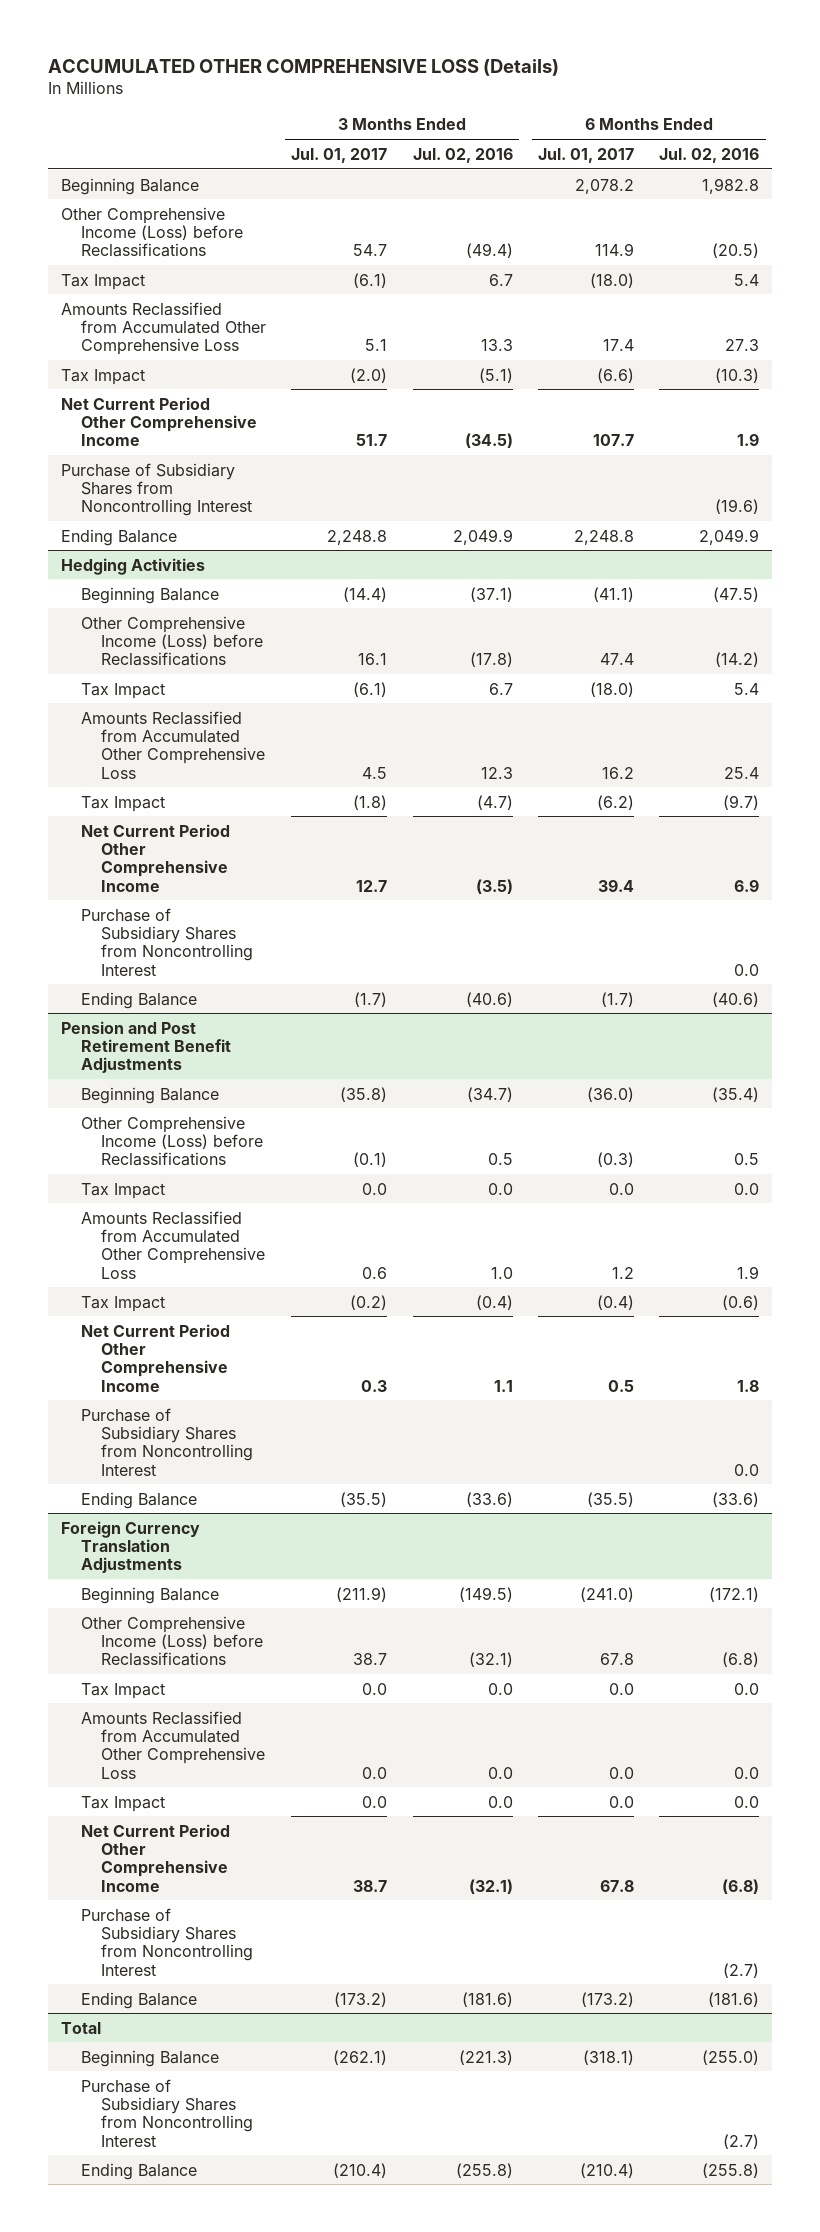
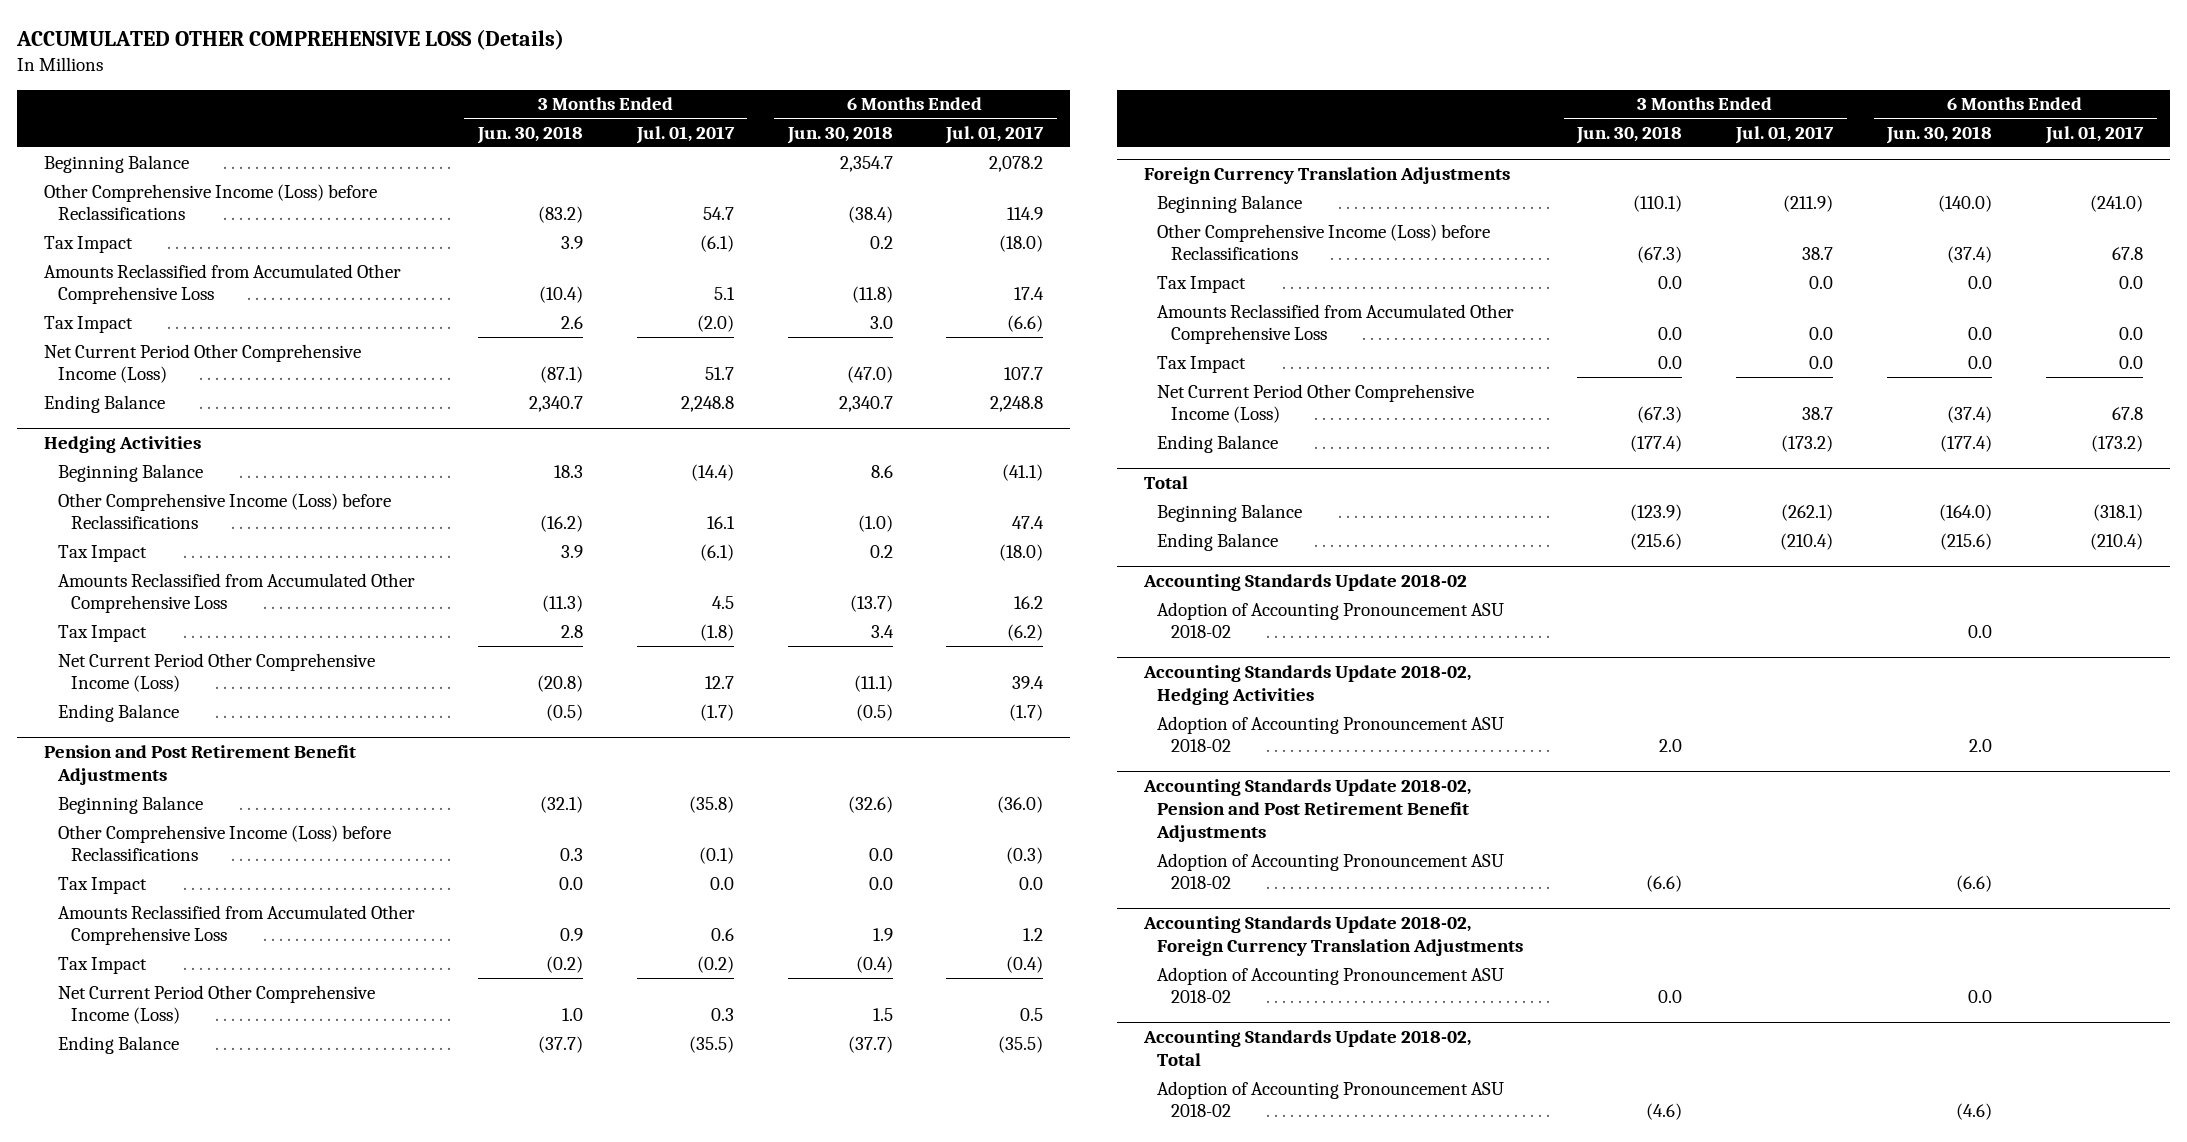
[412,147,513,163] Jul. 02, 2016 -> none
[659,147,760,163] Jul. 02, 2016 -> none
none -> [476,125,583,144] Jun. 30, 2018
none -> [786,125,893,144] Jun. 30, 2018
[60,462,252,517] Purchase of Subsidiary Shares from Noncontrolling Interest -> none
[60,396,257,447] Net Current Period Other Comprehensive Income -> [44,343,362,384] Net Current Period Other Comprehensive Income (Loss)
[80,907,254,976] Purchase of Subsidiary Shares from Noncontrolling Interest -> none
[80,823,230,892] Net Current Period Other Comprehensive Income -> [57,652,375,693] Net Current Period Other Comprehensive Income (Loss)
[80,1407,254,1476] Purchase of Subsidiary Shares from Noncontrolling Interest -> none
[80,1323,230,1392] Net Current Period Other Comprehensive Income -> [57,984,375,1025] Net Current Period Other Comprehensive Income (Loss)
[80,1907,254,1976] Purchase of Subsidiary Shares from Noncontrolling Interest -> none
[80,1823,230,1892] Net Current Period Other Comprehensive Income -> [1157,383,1475,424] Net Current Period Other Comprehensive Income (Loss)
[80,2078,254,2147] Purchase of Subsidiary Shares from Noncontrolling Interest -> none
none -> [1142,574,1467,592] Accounting Standards Update 2018-02
none -> [1157,601,1505,639] Adoption of Accounting Pronouncement ASU 2018-02
none -> [1142,665,1471,705] Accounting Standards Update 2018-02, Hedging Activities
none -> [1157,715,1505,753] Adoption of Accounting Pronouncement ASU 2018-02
none -> [1142,779,1471,842] Accounting Standards Update 2018-02, Pension and Post Retirement Benefit Adjustments
none -> [1157,852,1505,890] Adoption of Accounting Pronouncement ASU 2018-02
none -> [1142,916,1524,956] Accounting Standards Update 2018-02, Foreign Currency Translation Adjustments
none -> [1157,966,1505,1004] Adoption of Accounting Pronouncement ASU 2018-02
none -> [1142,1030,1471,1066] Accounting Standards Update 2018-02, Total
none -> [1157,1080,1505,1118] Adoption of Accounting Pronouncement ASU 2018-02

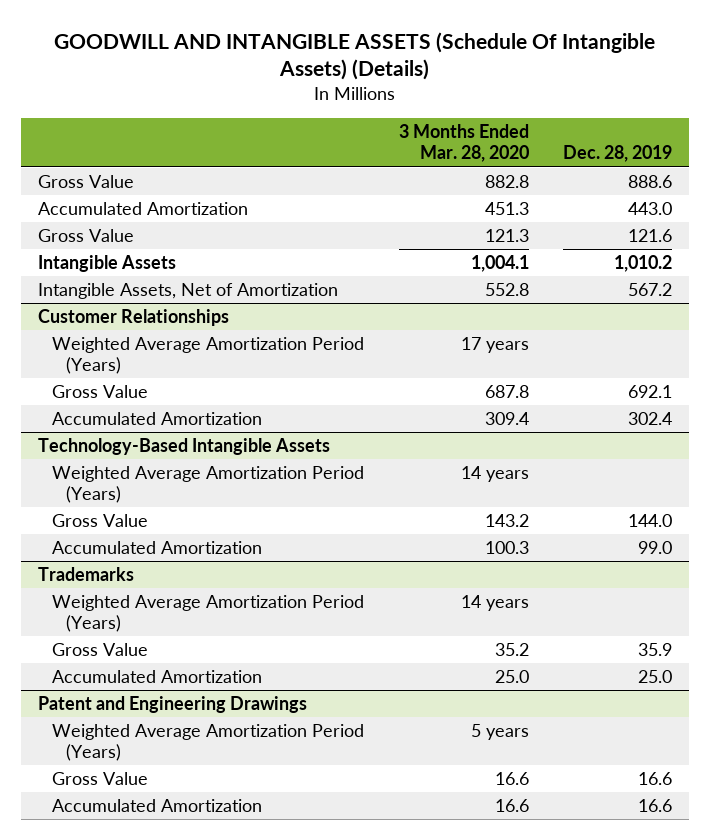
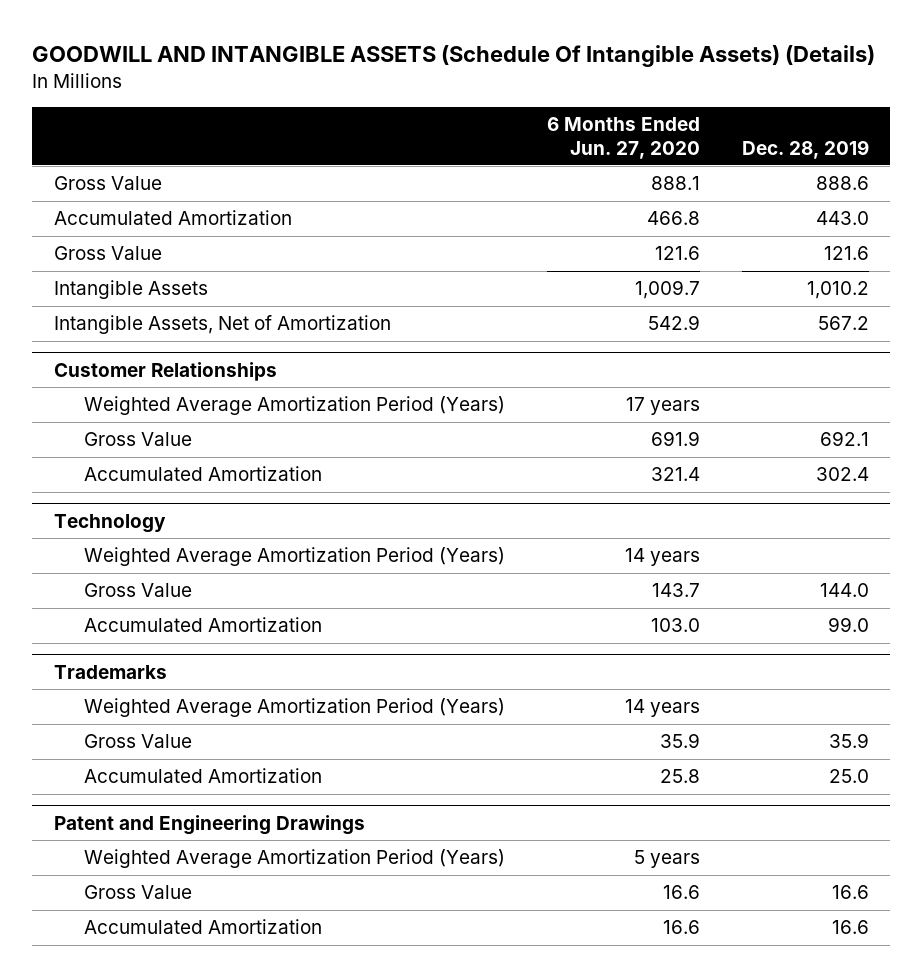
[398,124,529,163] 3 Months Ended Mar. 28, 2020 -> none
none -> [547,117,701,159] 6 Months Ended Jun. 27, 2020
[38,438,331,456] Technology-Based Intangible Assets -> [53,513,166,533] Technology

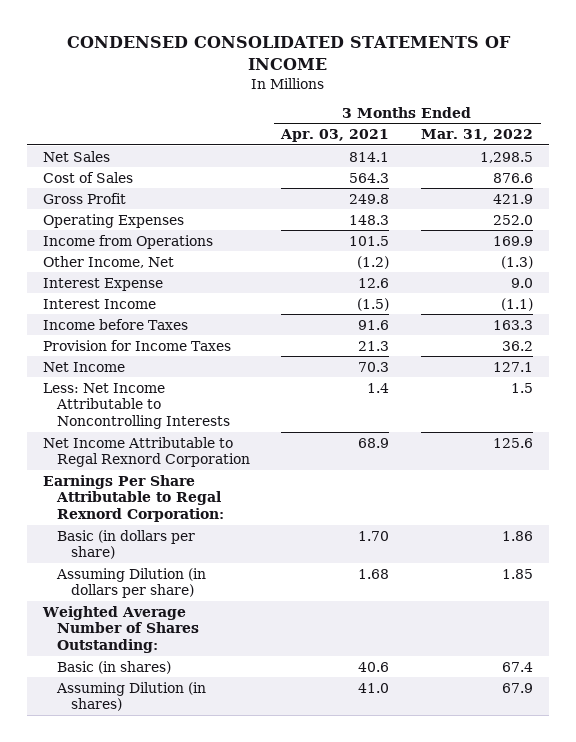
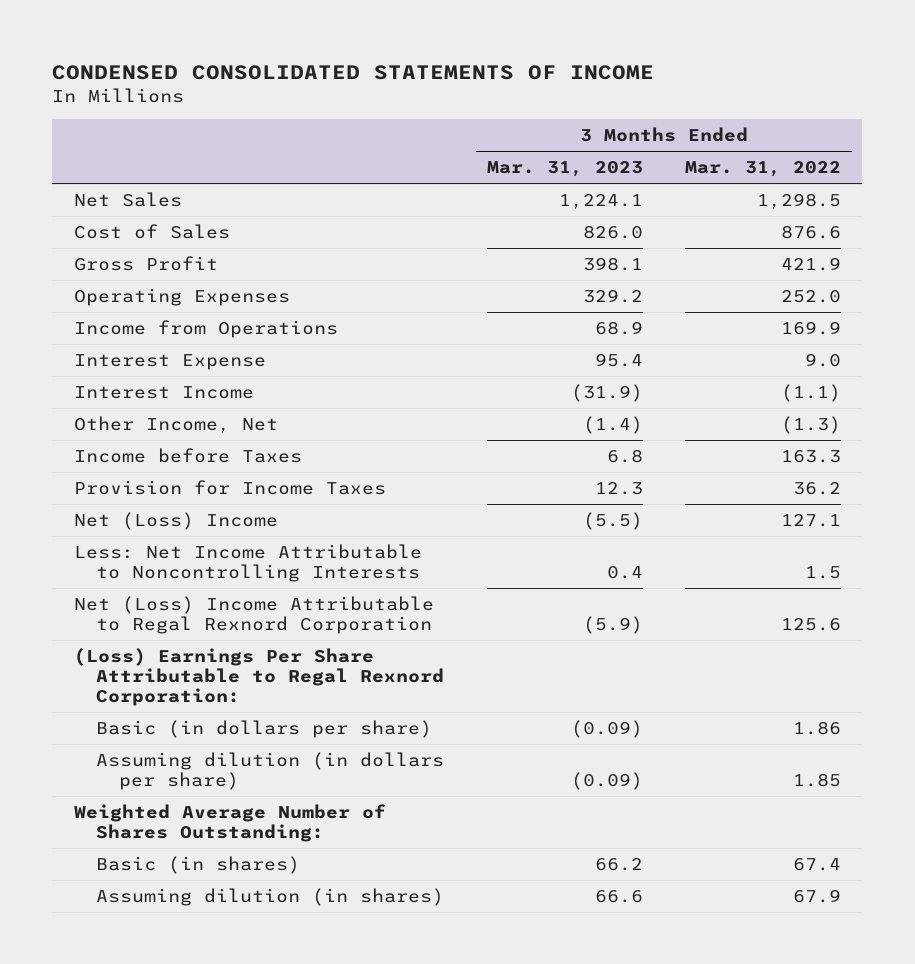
[280,129,390,143] Apr. 03, 2021 -> none
none -> [486,161,643,178] Mar. 31, 2023
[42,255,174,268] Other Income, Net -> [73,416,278,434] Other Income, Net
[42,361,125,372] Net Income -> [73,512,278,531] Net (Loss) Income
[42,436,250,468] Net Income Attributable to Regal Rexnord Corporation -> [73,596,434,634] Net (Loss) Income Attributable to Regal Rexnord Corporation
[42,474,224,523] Earnings Per Share Attributable to Regal Rexnord Corporation: -> [73,648,445,706] (Loss) Earnings Per Share Attributable to Regal Rexnord Corporation:
[55,567,206,599] Assuming Dilution (in dollars per share) -> [96,752,445,790] Assuming dilution (in dollars per share)
[55,681,206,712] Assuming Dilution (in shares) -> [96,888,445,907] Assuming dilution (in shares)

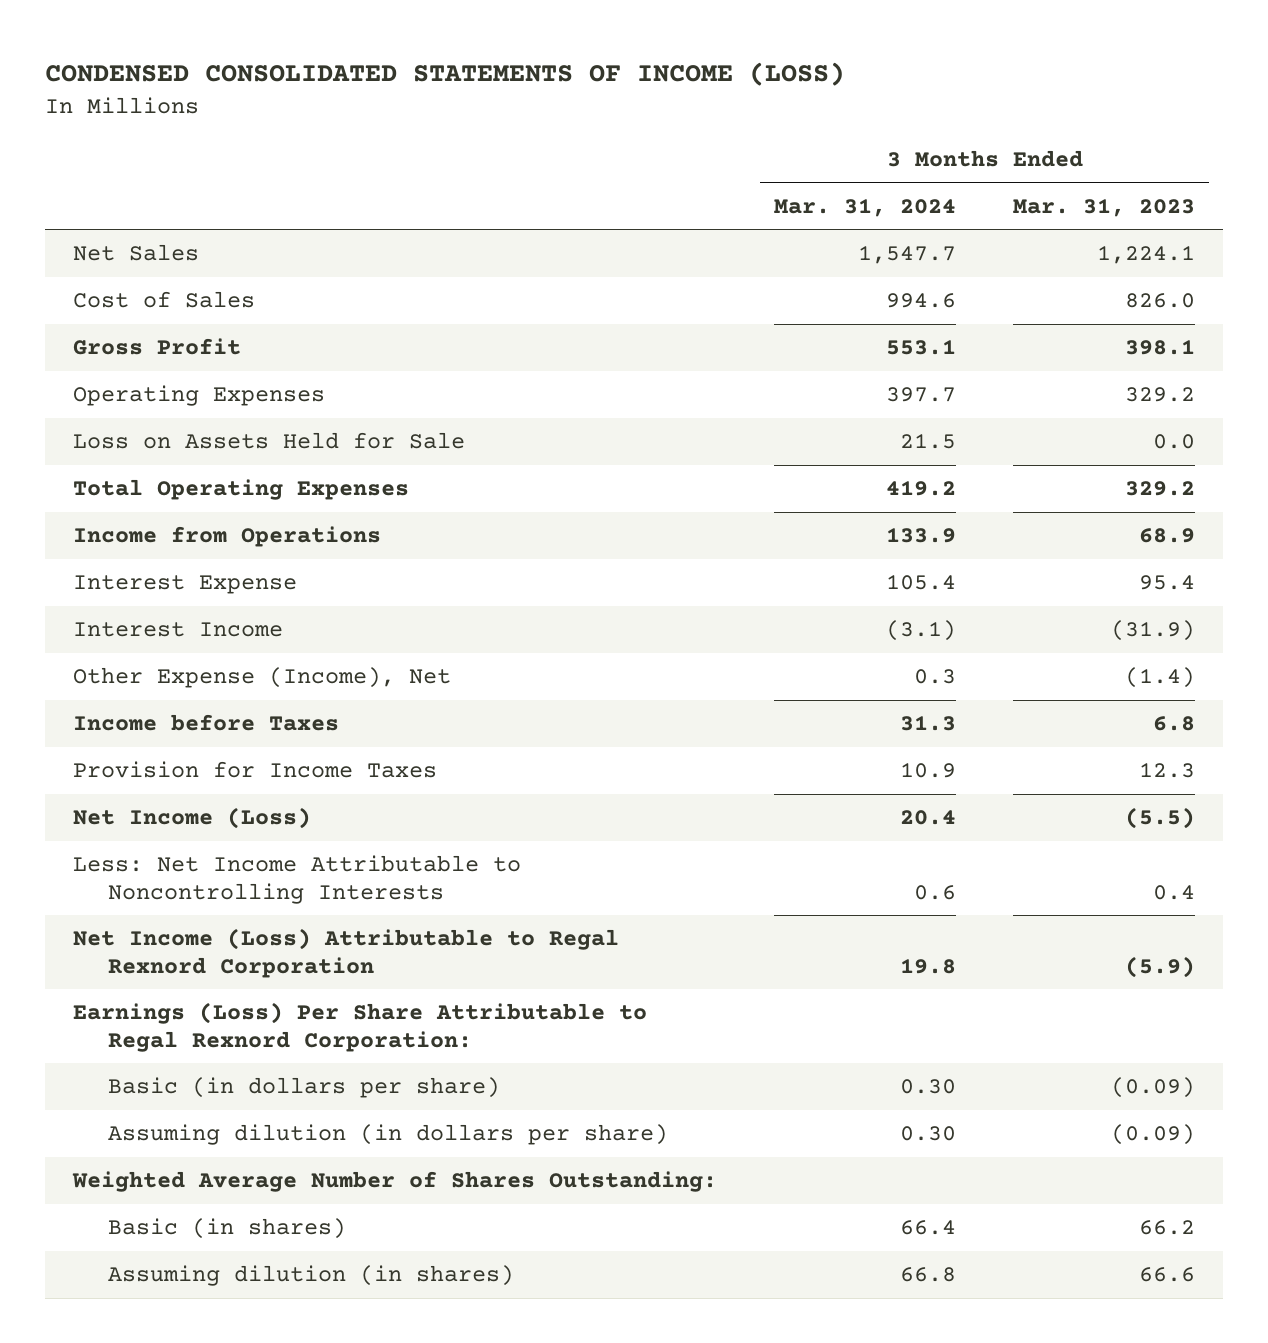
[52,64,655,80] CONDENSED CONSOLIDATED STATEMENTS OF INCOME -> [44,62,845,87] CONDENSED CONSOLIDATED STATEMENTS OF INCOME (LOSS)
[685,161,842,178] Mar. 31, 2022 -> none
none -> [774,197,957,217] Mar. 31, 2024
none -> [73,432,466,450] Loss on Assets Held for Sale
none -> [73,479,410,501] Total Operating Expenses
[73,416,278,434] Other Income, Net -> [73,667,452,689] Other Expense (Income), Net
[73,512,278,531] Net (Loss) Income -> [73,807,312,830] Net Income (Loss)
[73,596,434,634] Net (Loss) Income Attributable to Regal Rexnord Corporation -> [73,928,620,978] Net Income (Loss) Attributable to Regal Rexnord Corporation
[73,648,445,706] (Loss) Earnings Per Share Attributable to Regal Rexnord Corporation: -> [73,1002,648,1052] Earnings (Loss) Per Share Attributable to Regal Rexnord Corporation:

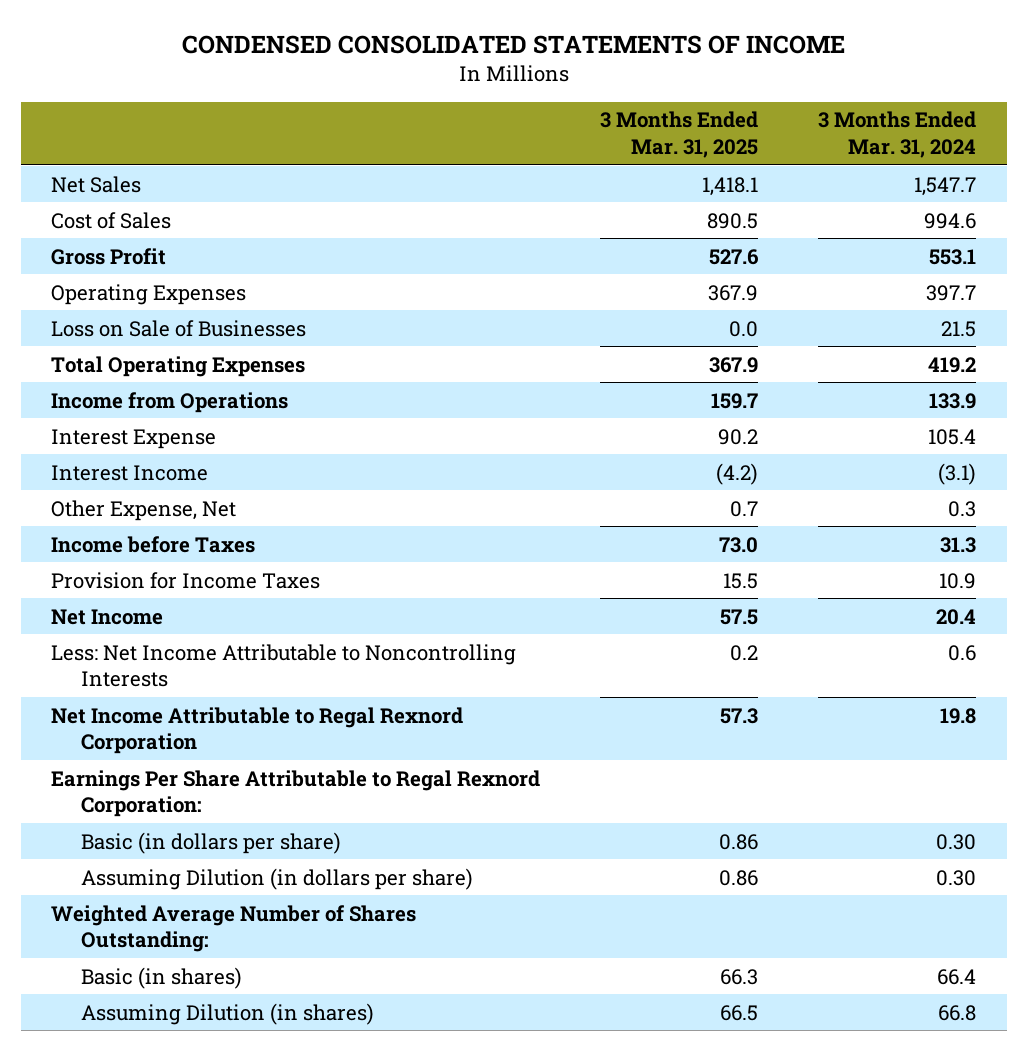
[44,62,845,87] CONDENSED CONSOLIDATED STATEMENTS OF INCOME (LOSS) -> [181,35,845,55] CONDENSED CONSOLIDATED STATEMENTS OF INCOME
[1013,197,1196,217] Mar. 31, 2023 -> none
none -> [600,111,759,158] 3 Months Ended Mar. 31, 2025
[73,432,466,450] Loss on Assets Held for Sale -> [51,319,307,337] Loss on Sale of Businesses
[73,667,452,689] Other Expense (Income), Net -> [51,499,237,521] Other Expense, Net
[73,807,312,830] Net Income (Loss) -> [51,608,164,625] Net Income
[73,928,620,978] Net Income (Loss) Attributable to Regal Rexnord Corporation -> [51,706,464,755] Net Income Attributable to Regal Rexnord Corporation
[73,1002,648,1052] Earnings (Loss) Per Share Attributable to Regal Rexnord Corporation: -> [51,769,541,818] Earnings Per Share Attributable to Regal Rexnord Corporation:
[108,1124,669,1146] Assuming dilution (in dollars per share) -> [80,867,473,890] Assuming Dilution (in dollars per share)
[108,1265,515,1287] Assuming dilution (in shares) -> [80,1002,374,1025] Assuming Dilution (in shares)

